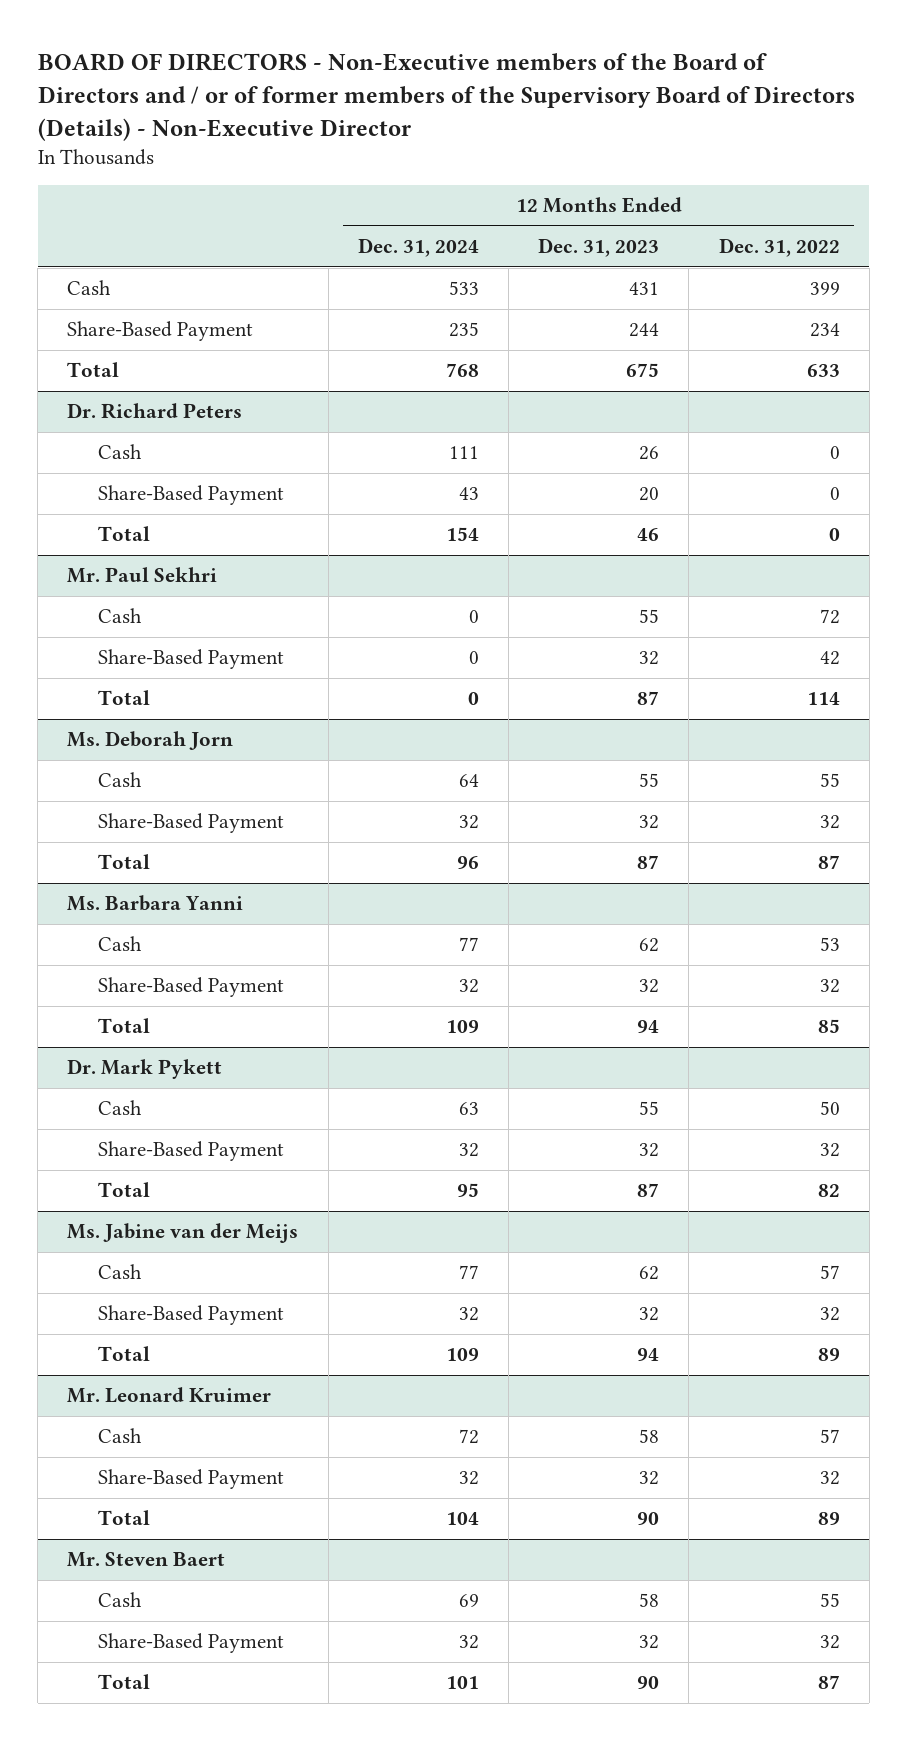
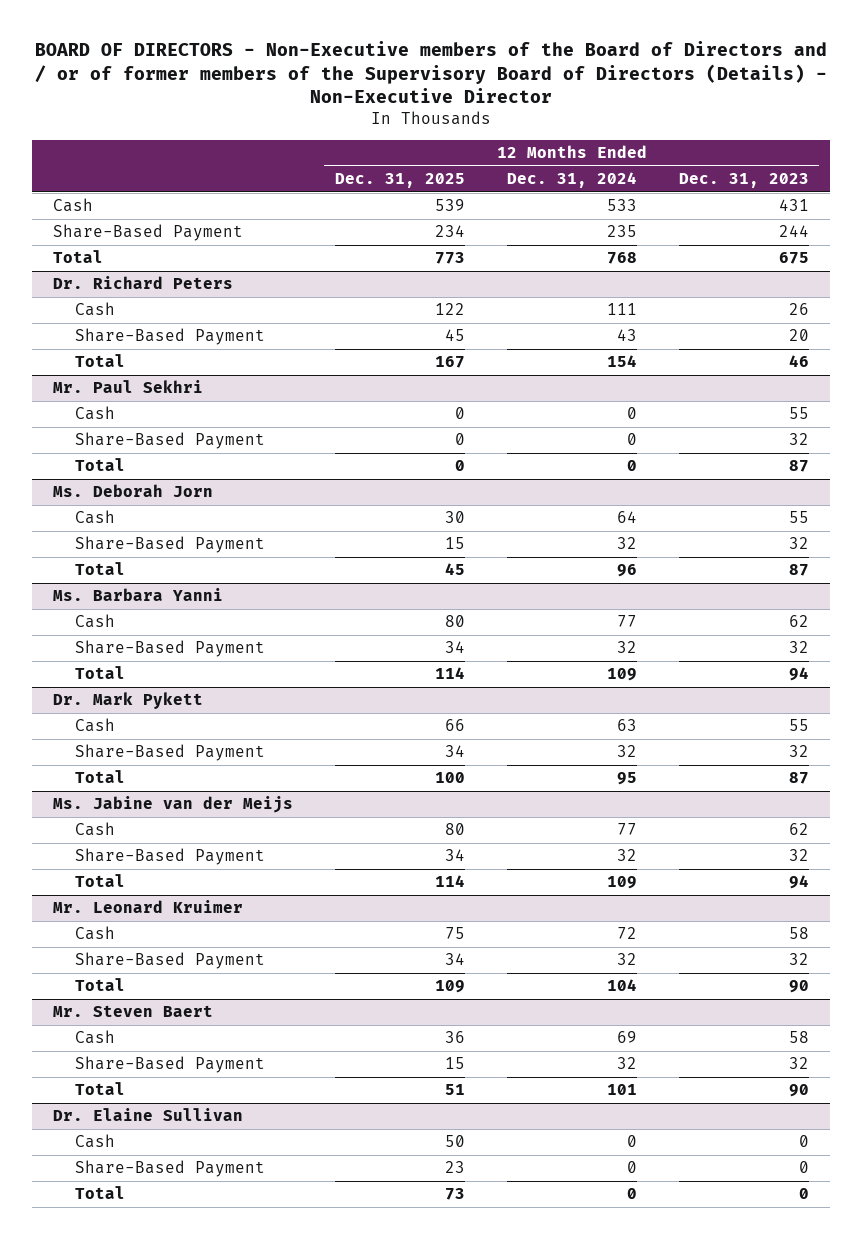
[718,238,840,258] Dec. 31, 2022 -> none
none -> [334,173,465,189] Dec. 31, 2025
none -> [52,1108,243,1122] Dr. Elaine Sullivan
none -> [74,1134,115,1149] Cash
none -> [74,1160,265,1178] Share-Based Payment
none -> [74,1186,125,1200] Total

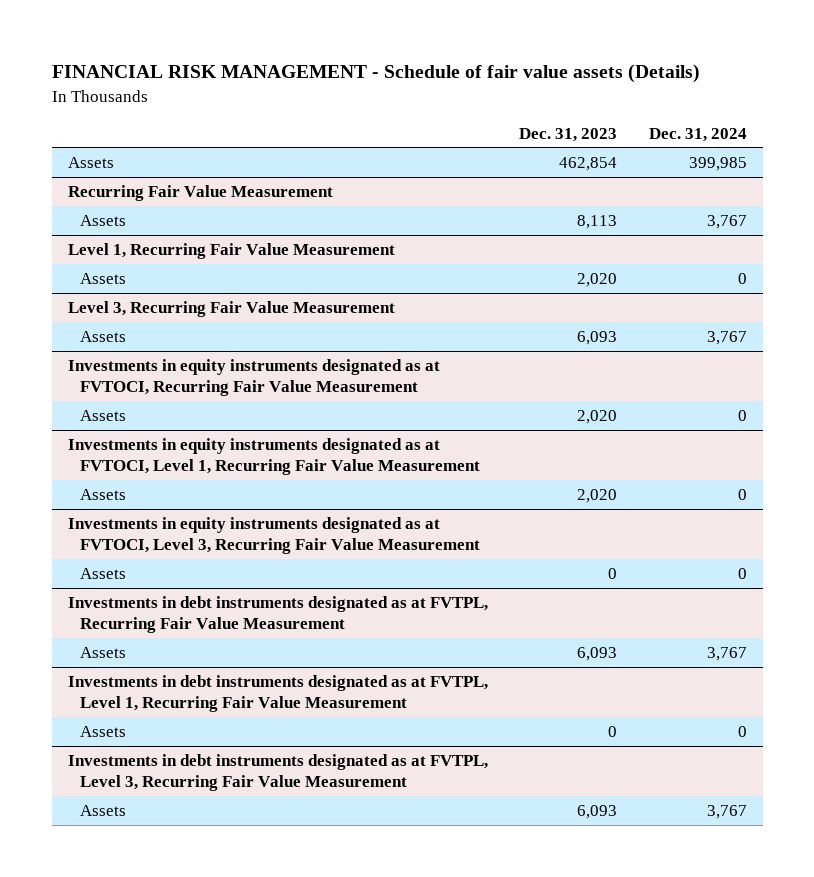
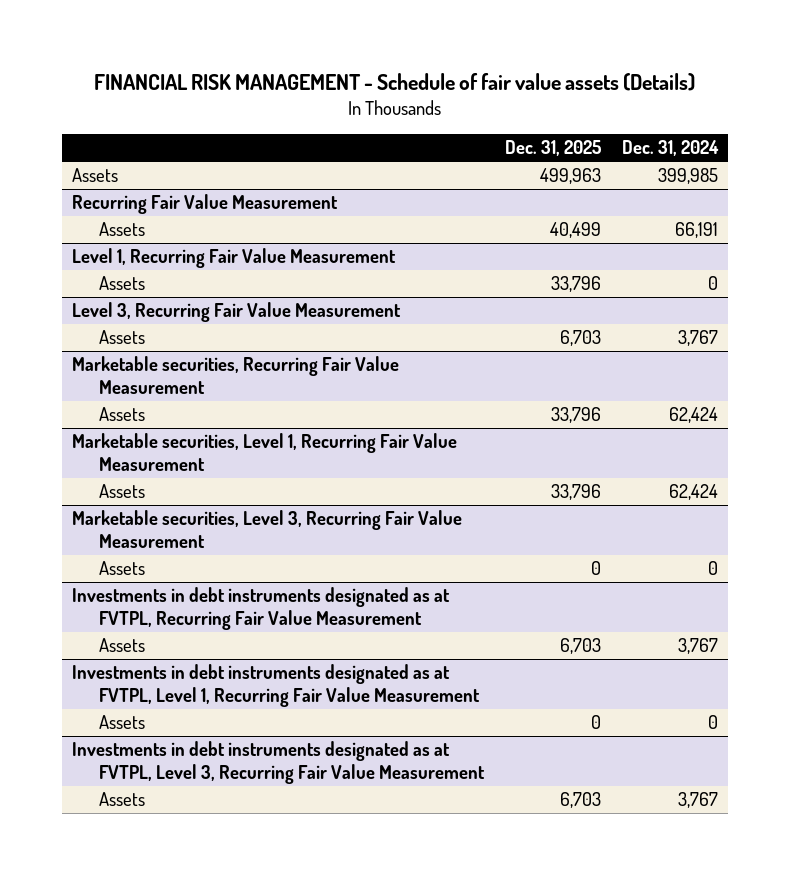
[519,127,618,142] Dec. 31, 2023 -> none
none -> [504,140,601,157] Dec. 31, 2025
[706,214,747,229] 3,767 -> [674,222,718,239] 66,191
[67,358,440,397] Investments in equity instruments designated as at FVTOCI, Recurring Fair Value Measurement -> none
[67,437,480,476] Investments in equity instruments designated as at FVTOCI, Level 1, Recurring Fair Value Measurement -> none
[67,516,480,555] Investments in equity instruments designated as at FVTOCI, Level 3, Recurring Fair Value Measurement -> none
none -> [72,356,400,394] Marketable securities, Recurring Fair Value Measurement
[737,409,747,421] 0 -> [668,407,718,424] 62,424
none -> [72,433,458,471] Marketable securities, Level 1, Recurring Fair Value Measurement
[737,488,747,500] 0 -> [668,484,718,501] 62,424
none -> [72,510,463,548] Marketable securities, Level 3, Recurring Fair Value Measurement

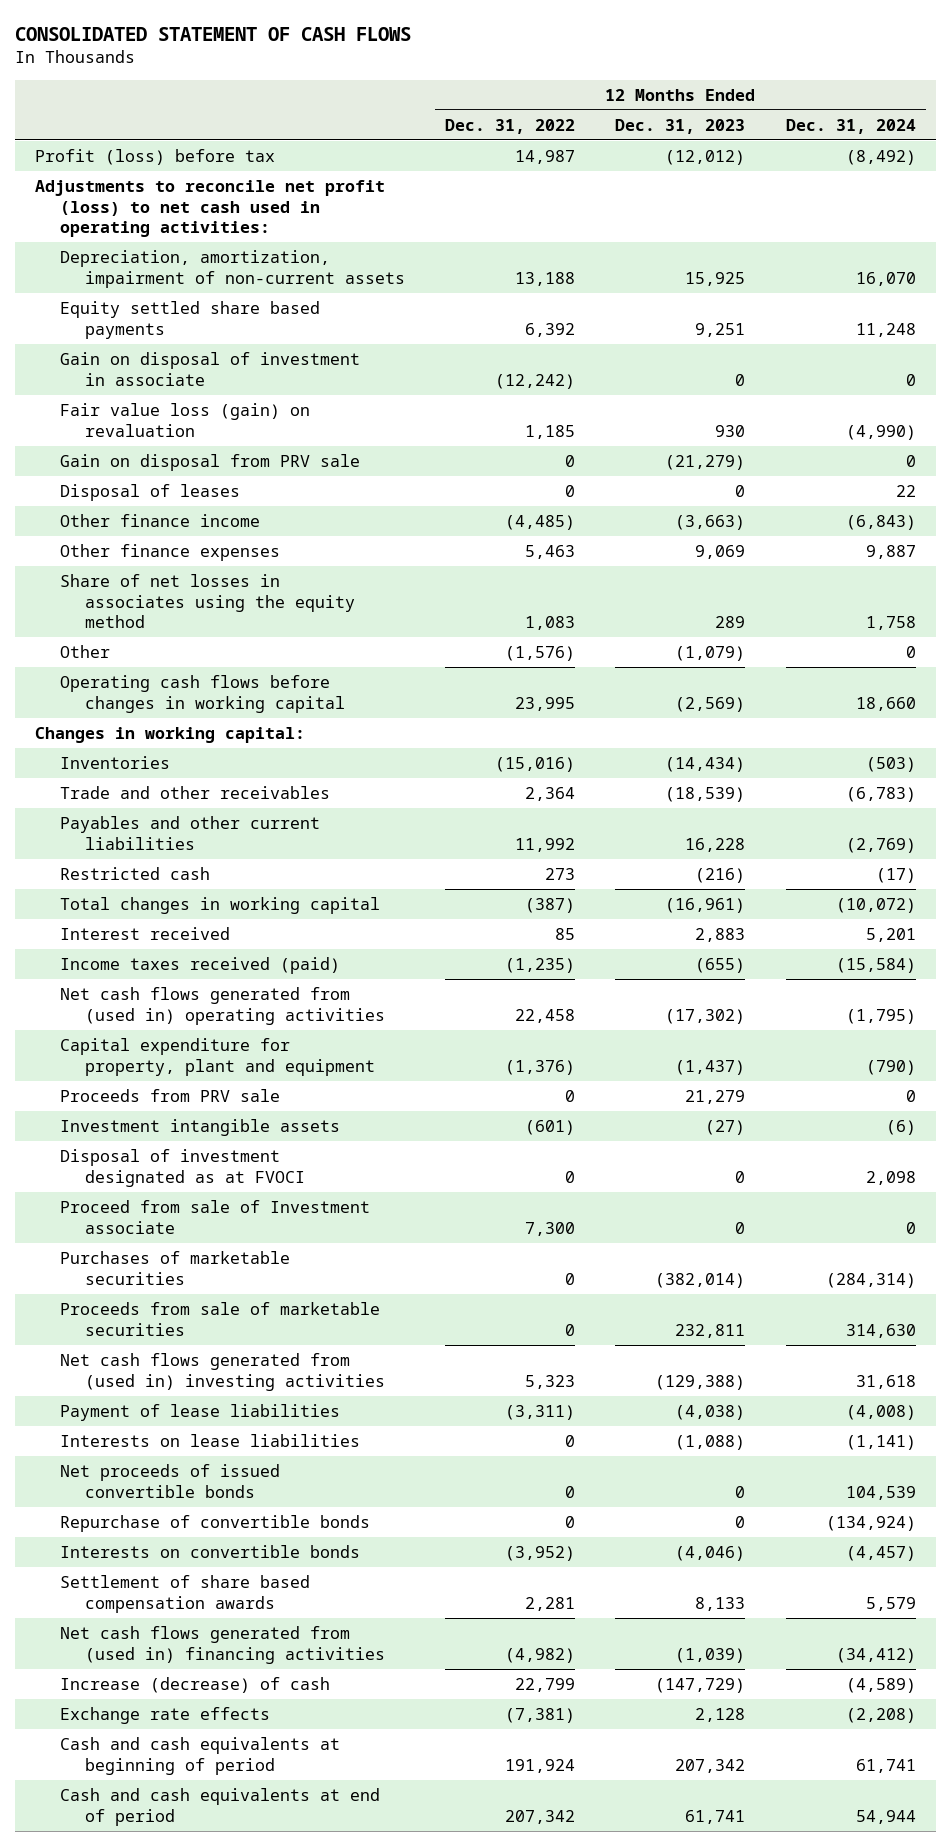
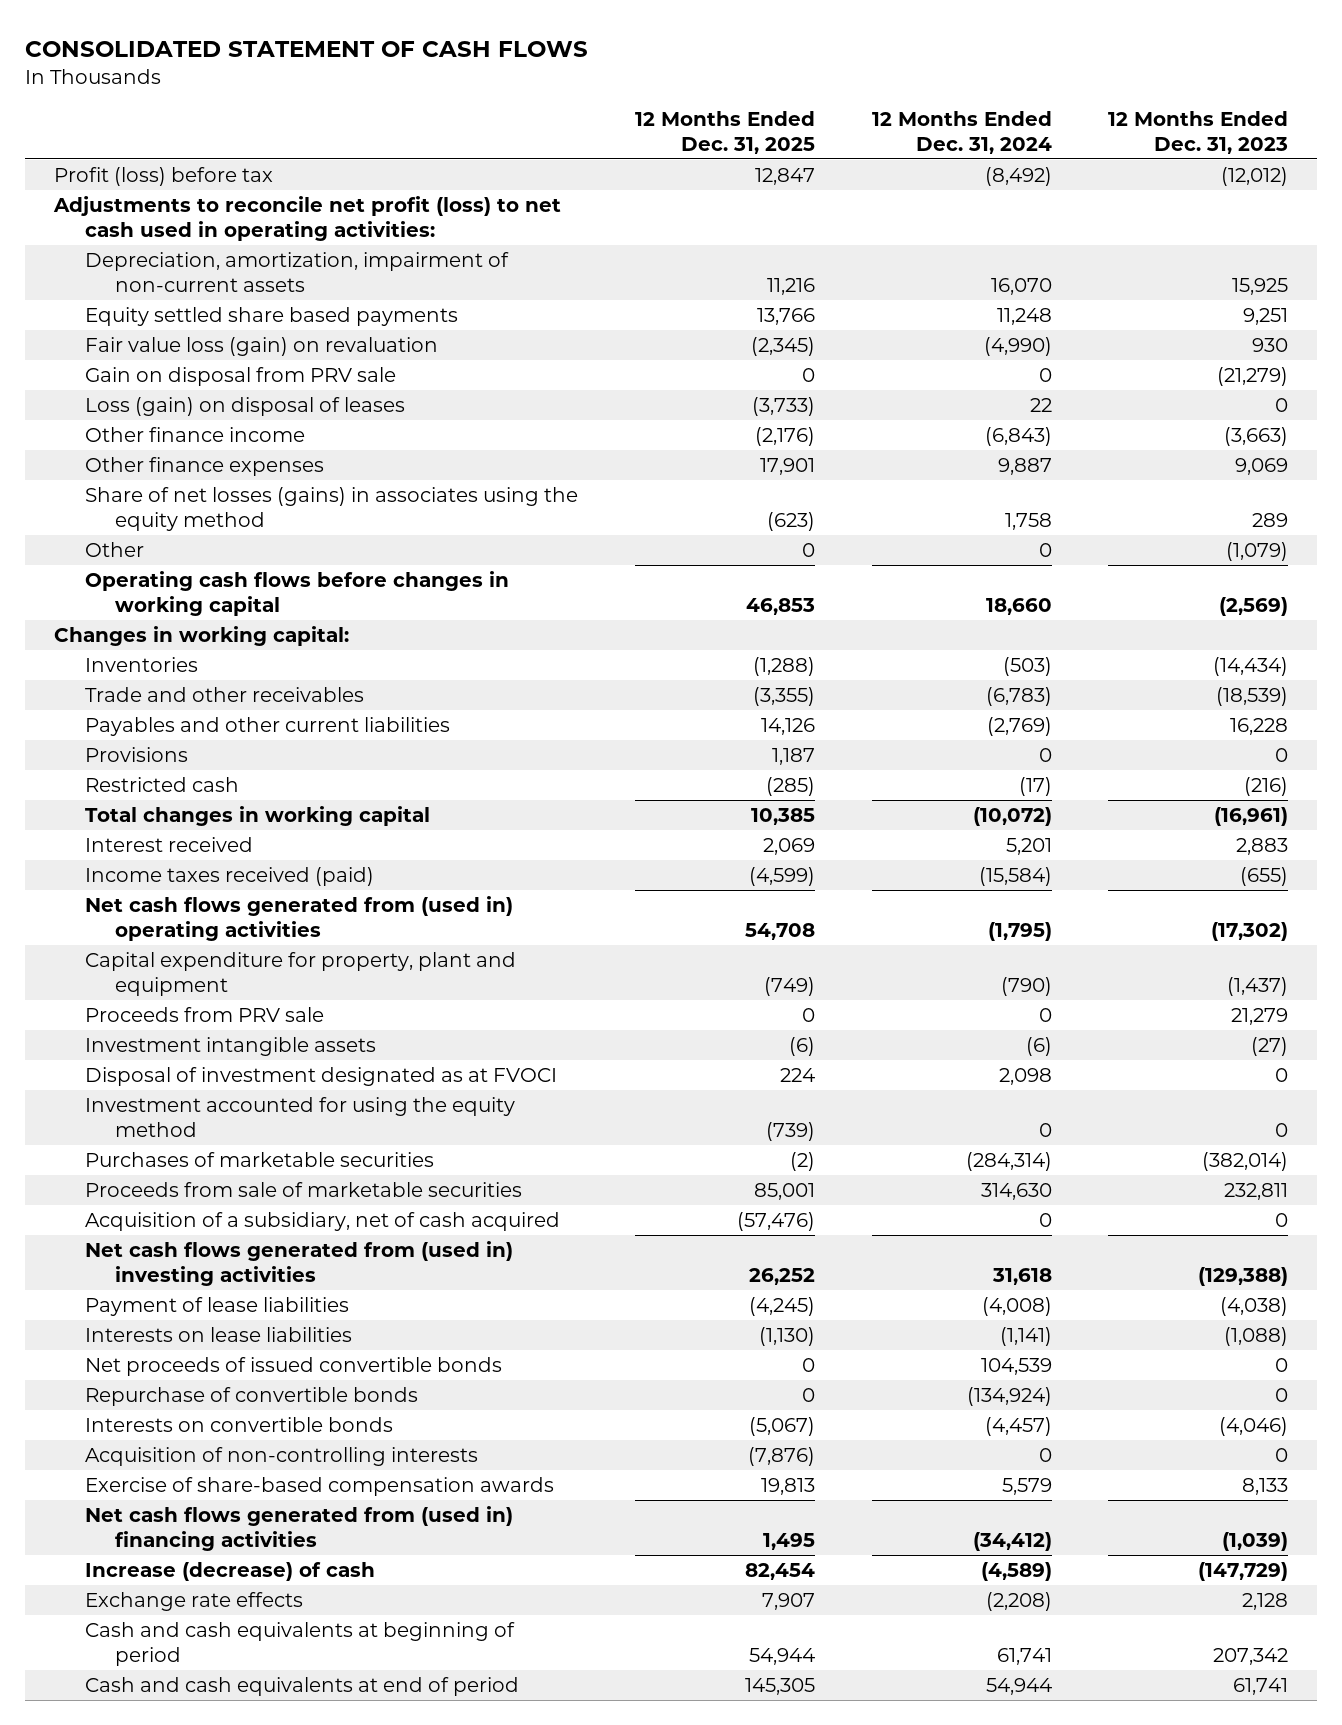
[445,118,576,134] Dec. 31, 2022 -> none
none -> [634,111,815,154] 12 Months Ended Dec. 31, 2025
[60,352,361,386] Gain on disposal of investment in associate -> none
[60,484,241,502] Disposal of leases -> [84,397,405,417] Loss (gain) on disposal of leases
[60,574,355,629] Share of net losses in associates using the equity method -> [84,487,578,531] Share of net losses (gains) in associates using the equity method
none -> [84,747,188,763] Provisions
[60,1200,371,1234] Proceed from sale of Investment associate -> none
none -> [84,1097,515,1137] Investment accounted for using the equity method
none -> [84,1212,560,1232] Acquisition of a subsidiary, net of cash acquired
none -> [84,1447,478,1467] Acquisition of non-controlling interests
[60,1575,311,1613] Settlement of share based compensation awards -> [84,1477,554,1497] Exercise of share-based compensation awards

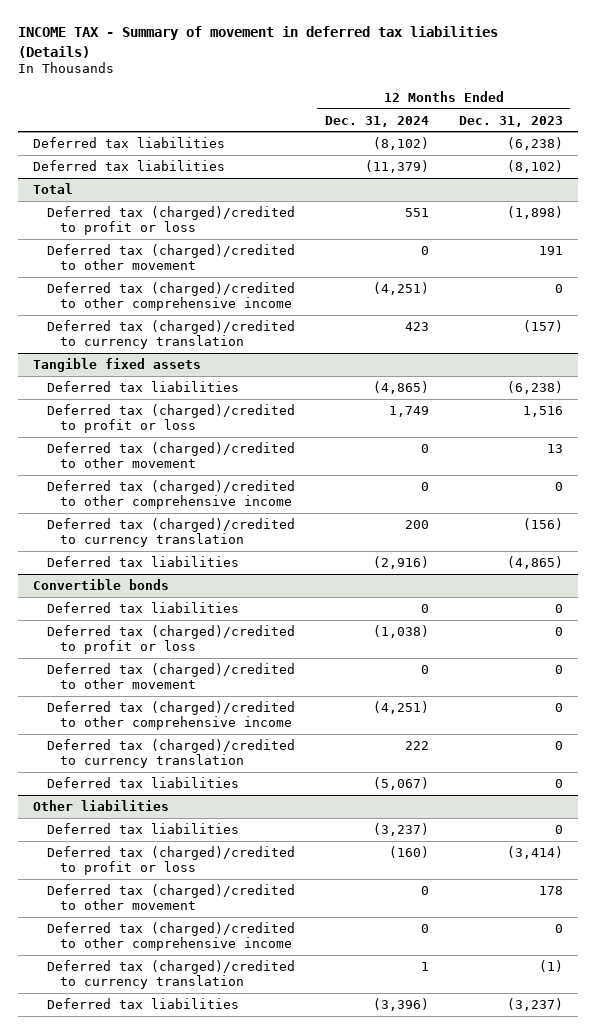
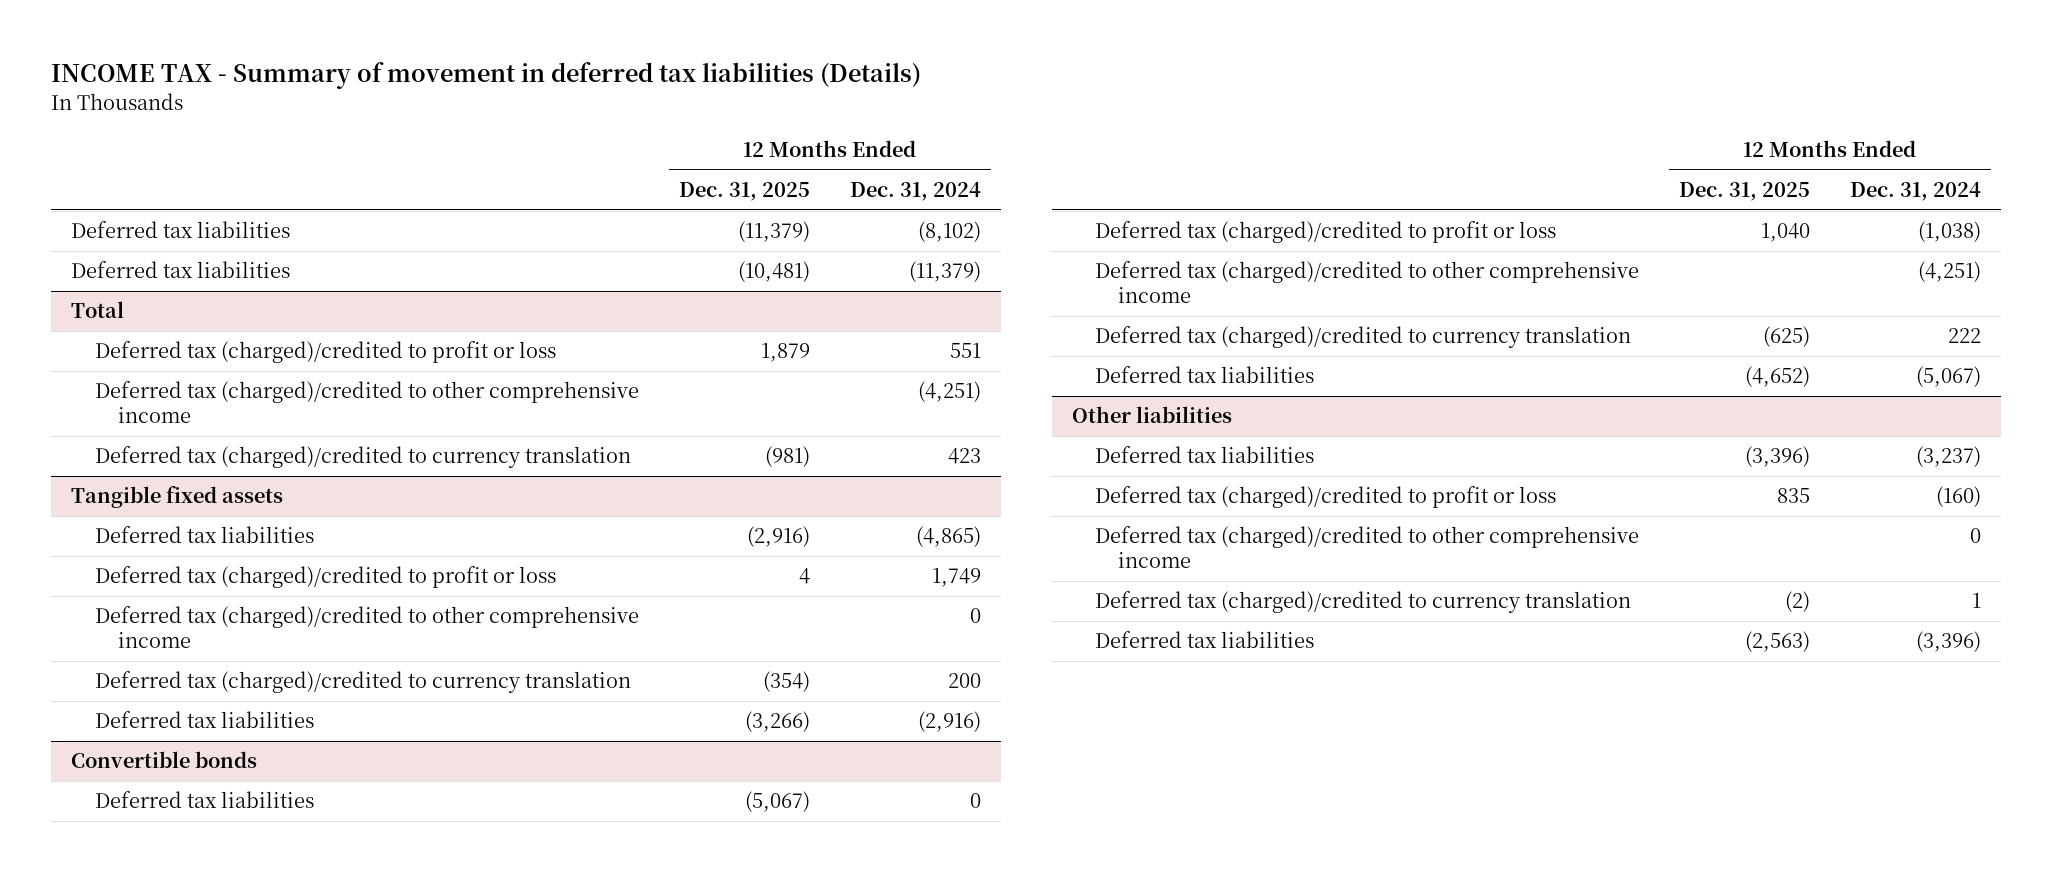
[458,115,563,127] Dec. 31, 2023 -> none
none -> [678,182,810,202] Dec. 31, 2025
[46,243,295,270] Deferred tax (charged)/credited to other movement -> none
[46,441,295,468] Deferred tax (charged)/credited to other movement -> none
[46,662,295,689] Deferred tax (charged)/credited to other movement -> none
[46,883,295,910] Deferred tax (charged)/credited to other movement -> none

